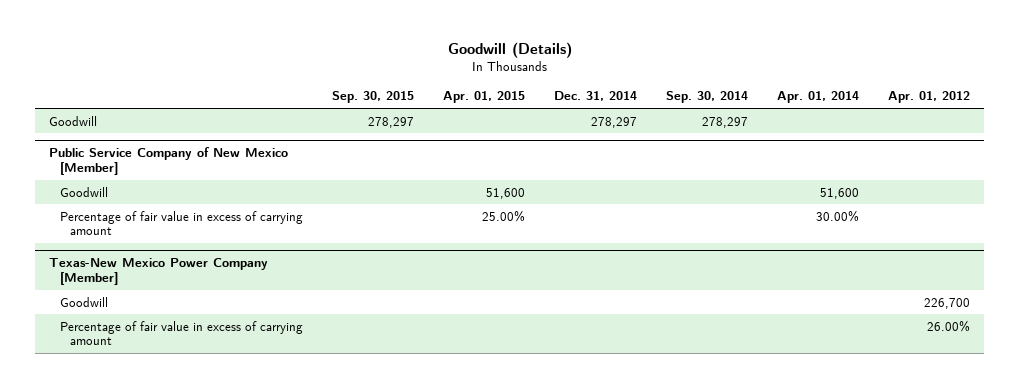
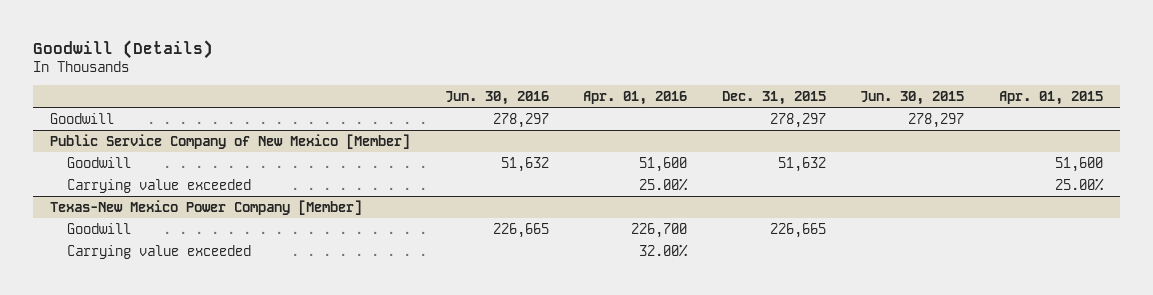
[331,91,414,104] Sep. 30, 2015 -> none
[553,91,637,102] Dec. 31, 2014 -> none
[665,91,748,104] Sep. 30, 2014 -> none
[776,91,859,104] Apr. 01, 2014 -> none
[887,91,970,104] Apr. 01, 2012 -> none
none -> [444,91,549,106] Jun. 30, 2016
none -> [583,91,688,106] Apr. 01, 2016
none -> [721,91,826,106] Dec. 31, 2015
none -> [860,91,965,106] Jun. 30, 2015
[59,210,303,236] Percentage of fair value in excess of carrying amount -> [67,178,252,193] Carrying value exceeded
[59,320,303,346] Percentage of fair value in excess of carrying amount -> [67,244,252,259] Carrying value exceeded

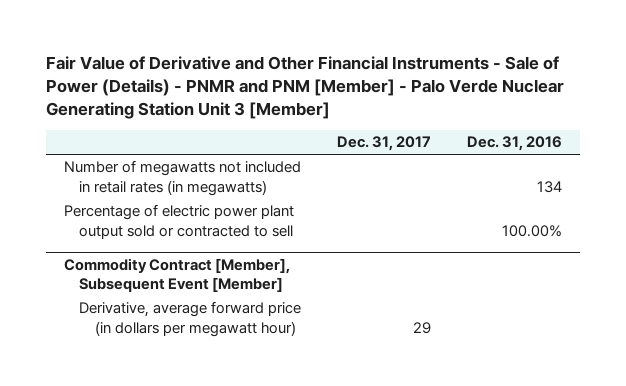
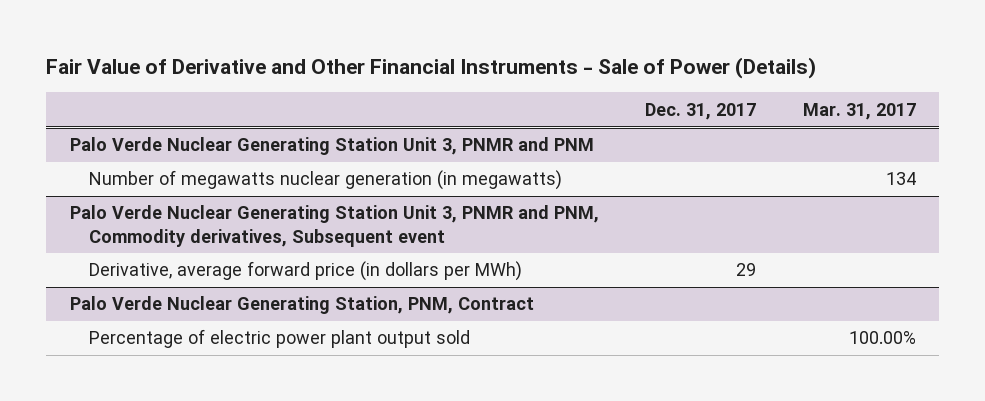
[45,55,564,119] Fair Value of Derivative and Other Financial Instruments - Sale of Power (Details) - PNMR and PNM [Member] - Palo Verde Nuclear Generating Station Unit 3 [Member] -> [46,57,817,80] Fair Value of Derivative and Other Financial Instruments - Sale of Power (Details)
[467,136,563,152] Dec. 31, 2016 -> none
none -> [802,102,916,120] Mar. 31, 2017
[63,160,301,196] Number of megawatts not included in retail rates (in megawatts) -> none
[63,204,294,239] Percentage of electric power plant output sold or contracted to sell -> none
[63,258,290,293] Commodity Contract [Member], Subsequent Event [Member] -> none
[79,301,302,337] Derivative, average forward price (in dollars per megawatt hour) -> none
none -> [69,137,594,156] Palo Verde Nuclear Generating Station Unit 3, PNMR and PNM
none -> [88,170,562,191] Number of megawatts nuclear generation (in megawatts)
none -> [69,205,599,247] Palo Verde Nuclear Generating Station Unit 3, PNMR and PNM, Commodity derivatives, Subsequent event
none -> [88,261,522,282] Derivative, average forward price (in dollars per MWh)
none -> [69,296,534,315] Palo Verde Nuclear Generating Station, PNM, Contract
none -> [88,329,470,349] Percentage of electric power plant output sold

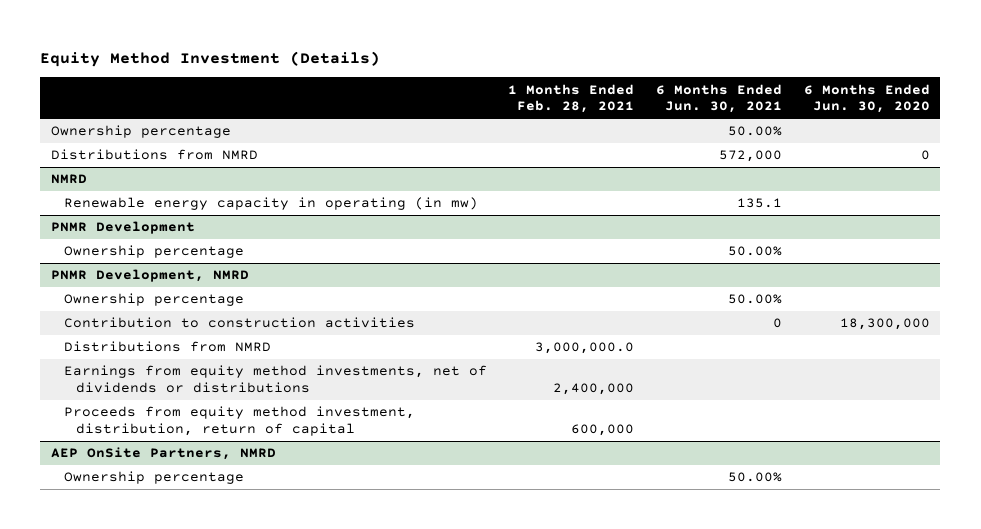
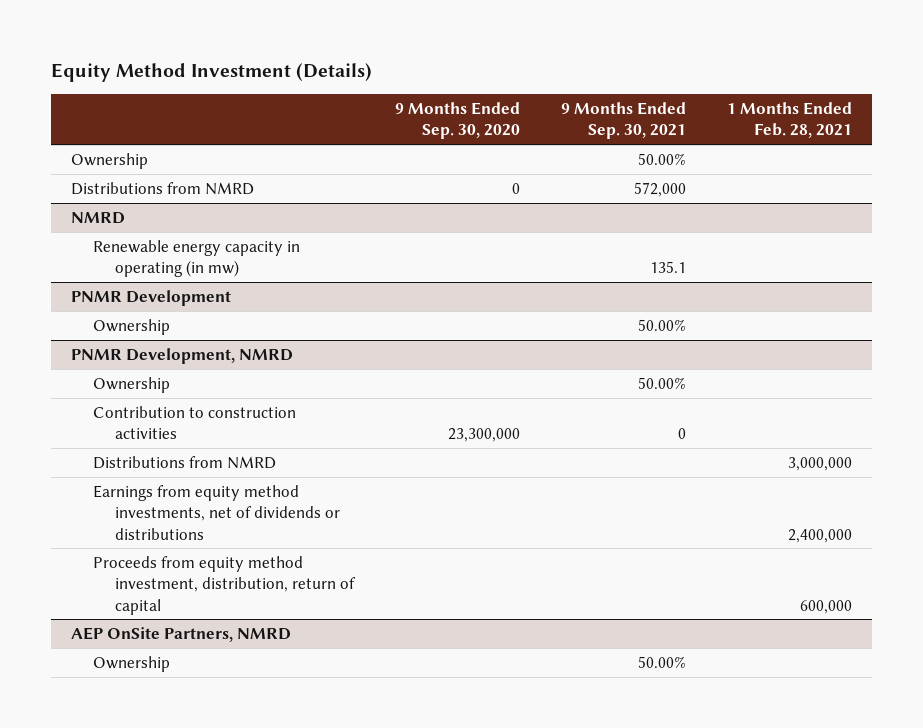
[655,83,782,114] 6 Months Ended Jun. 30, 2021 -> none
[803,83,930,114] 6 Months Ended Jun. 30, 2020 -> none
none -> [395,101,521,140] 9 Months Ended Sep. 30, 2020
none -> [560,101,686,140] 9 Months Ended Sep. 30, 2021
[50,125,231,139] Ownership percentage -> [71,152,149,169] Ownership
[63,245,244,259] Ownership percentage -> [93,318,171,335] Ownership
[63,293,244,307] Ownership percentage -> [93,376,171,393] Ownership
[535,342,635,355] 3,000,000.0 -> [787,456,852,471] 3,000,000
[63,471,244,485] Ownership percentage -> [93,655,171,672] Ownership

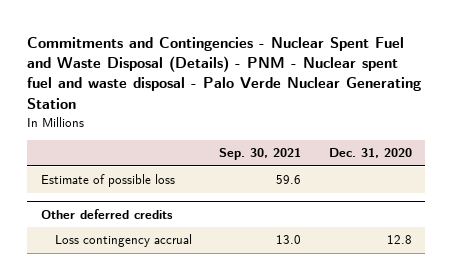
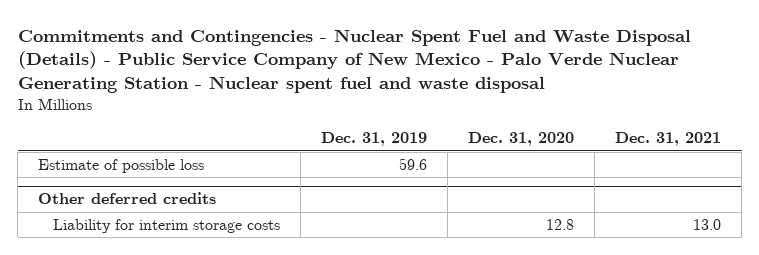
[27,36,422,109] Commitments and Contingencies - Nuclear Spent Fuel and Waste Disposal (Details) - PNM - Nuclear spent fuel and waste disposal - Palo Verde Nuclear Generating Station -> [17,28,691,94] Commitments and Contingencies - Nuclear Spent Fuel and Waste Disposal (Details) - Public Service Company of New Mexico - Palo Verde Nuclear Generating Station - Nuclear spent fuel and waste disposal
[219,148,302,161] Sep. 30, 2021 -> none
none -> [321,132,428,147] Dec. 31, 2019
none -> [615,132,722,147] Dec. 31, 2021
[55,234,193,248] Loss contingency accrual -> [52,218,280,233] Liability for interim storage costs

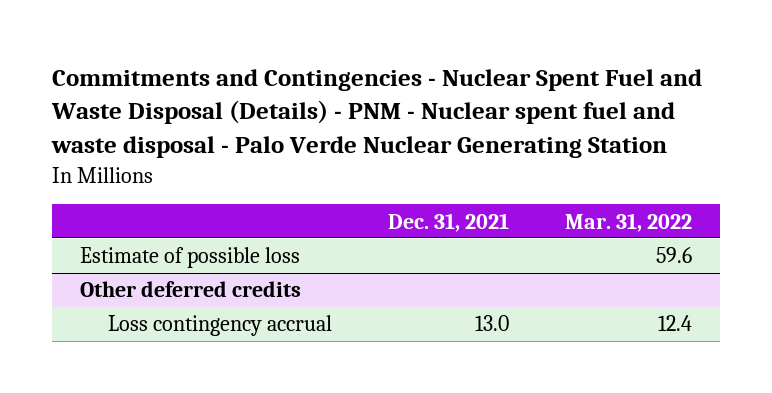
[17,28,691,94] Commitments and Contingencies - Nuclear Spent Fuel and Waste Disposal (Details) - Public Service Company of New Mexico - Palo Verde Nuclear Generating Station - Nuclear spent fuel and waste disposal -> [50,68,702,159] Commitments and Contingencies - Nuclear Spent Fuel and Waste Disposal (Details) - PNM - Nuclear spent fuel and waste disposal - Palo Verde Nuclear Generating Station
[321,132,428,147] Dec. 31, 2019 -> none
[468,132,575,147] Dec. 31, 2020 -> none
none -> [565,212,693,232] Mar. 31, 2022
[52,218,280,233] Liability for interim storage costs -> [108,315,333,337] Loss contingency accrual

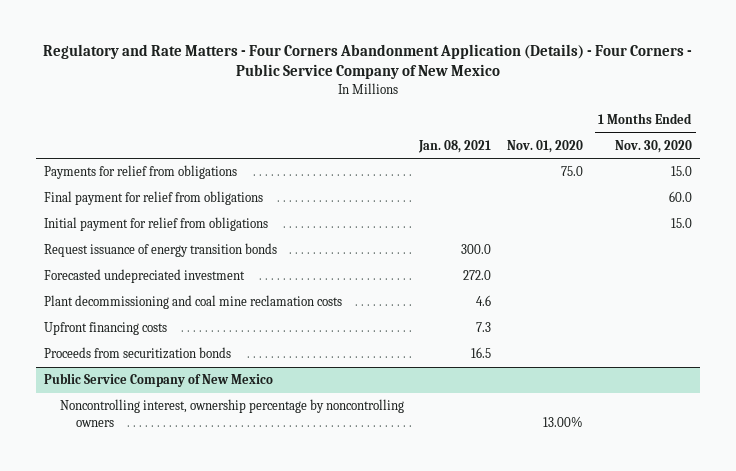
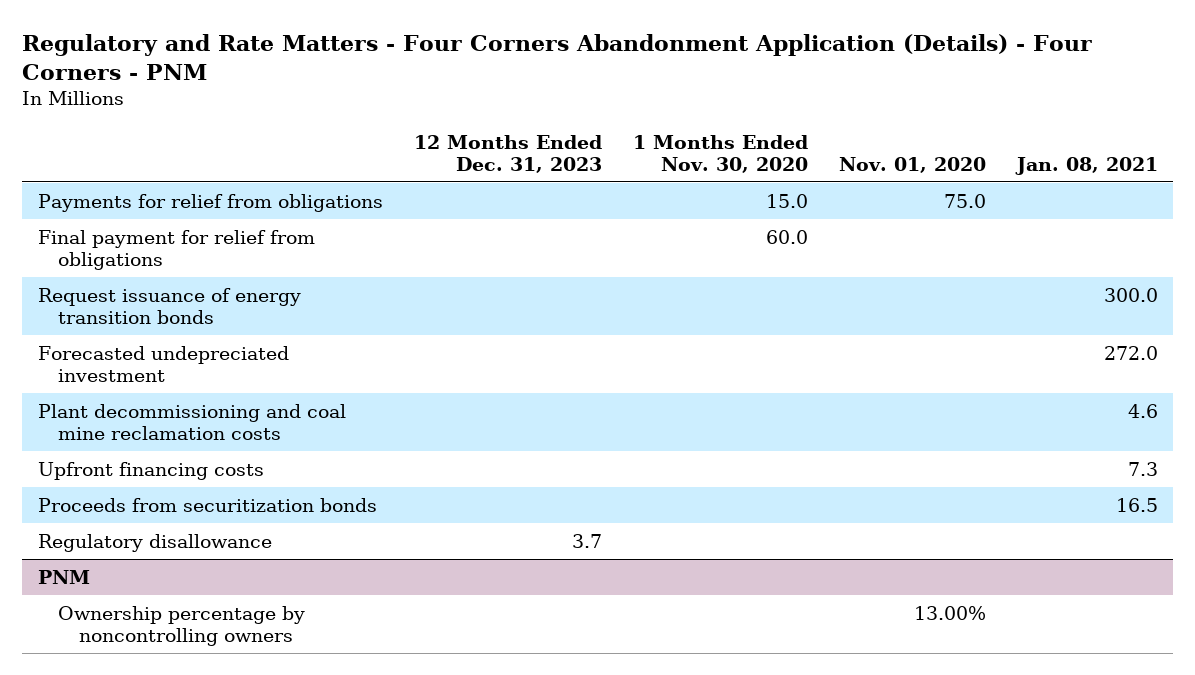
[42,44,692,80] Regulatory and Rate Matters - Four Corners Abandonment Application (Details) - Four Corners - Public Service Company of New Mexico -> [22,34,1093,81] Regulatory and Rate Matters - Four Corners Abandonment Application (Details) - Four Corners - PNM
none -> [413,134,602,173] 12 Months Ended Dec. 31, 2023
[43,217,268,232] Initial payment for relief from obligations -> none
none -> [37,533,272,552] Regulatory disallowance
[43,373,273,388] Public Service Company of New Mexico -> [37,569,90,584] PNM
[59,399,404,427] Noncontrolling interest, ownership percentage by noncontrolling owners -> [58,605,306,646] Ownership percentage by noncontrolling owners

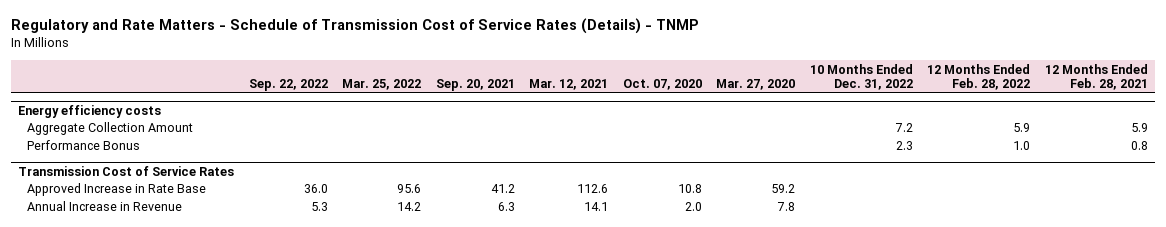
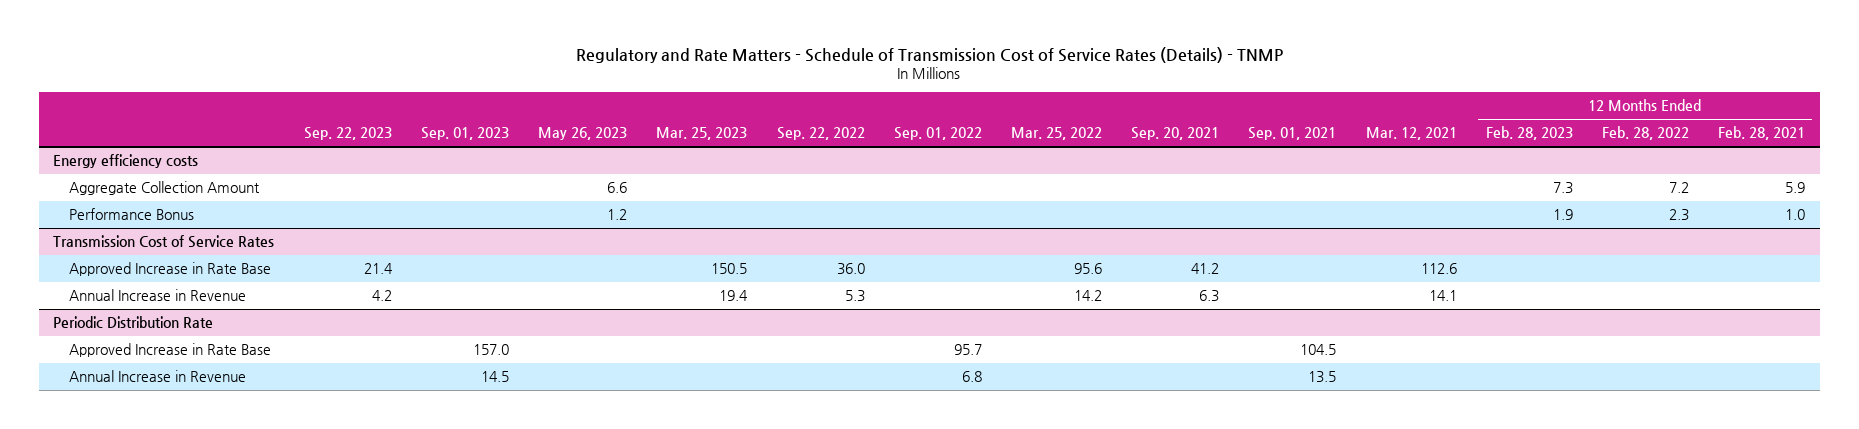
[622,79,702,91] Oct. 07, 2020 -> none
[716,79,796,91] Mar. 27, 2020 -> none
[809,63,913,91] 10 Months Ended Dec. 31, 2022 -> none
none -> [303,127,392,141] Sep. 22, 2023
none -> [420,127,509,141] Sep. 01, 2023
none -> [538,127,628,141] May 26, 2023
none -> [656,127,748,141] Mar. 25, 2023
none -> [893,127,982,141] Sep. 01, 2022
none -> [1248,127,1337,141] Sep. 01, 2021
none -> [1485,126,1573,141] Feb. 28, 2023
[1013,123,1031,133] 5.9 -> [1668,182,1689,194] 7.2
[1013,141,1031,151] 1.0 -> [1668,209,1689,222] 2.3
[1130,141,1148,151] 0.8 -> [1785,209,1806,221] 1.0
none -> [53,316,214,329] Periodic Distribution Rate
none -> [69,343,272,358] Approved Increase in Rate Base
none -> [69,370,247,383] Annual Increase in Revenue

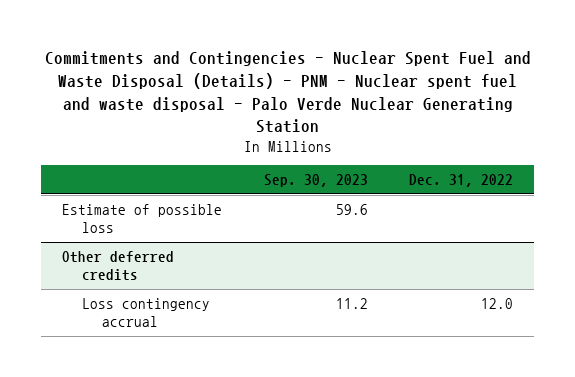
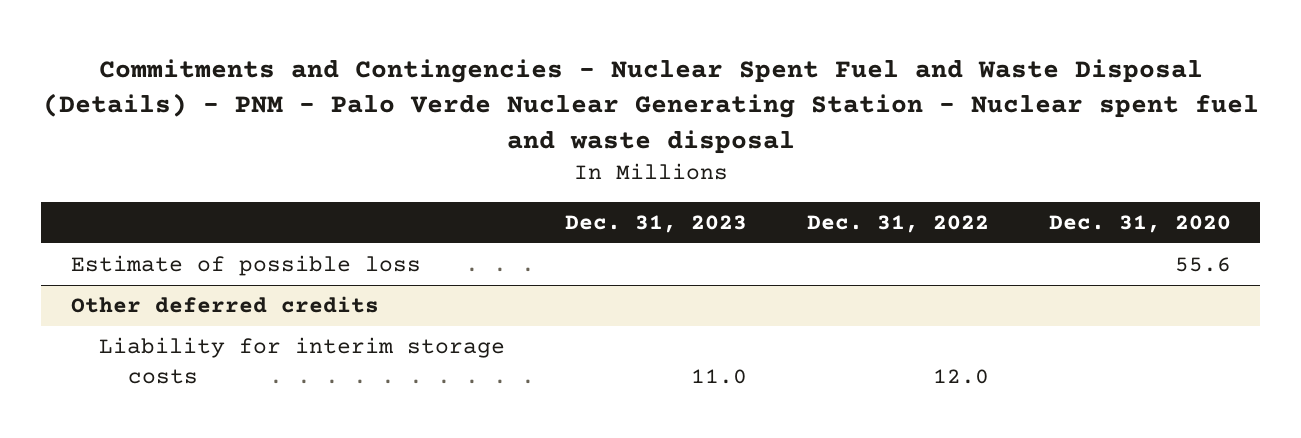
[44,51,531,134] Commitments and Contingencies - Nuclear Spent Fuel and Waste Disposal (Details) - PNM - Nuclear spent fuel and waste disposal - Palo Verde Nuclear Generating Station -> [42,58,1259,154] Commitments and Contingencies - Nuclear Spent Fuel and Waste Disposal (Details) - PNM - Palo Verde Nuclear Generating Station - Nuclear spent fuel and waste disposal
[263,174,368,188] Sep. 30, 2023 -> none
none -> [565,214,748,233] Dec. 31, 2023
none -> [1048,214,1231,233] Dec. 31, 2020
[81,297,210,328] Loss contingency accrual -> [99,337,506,384] Liability for interim storage costs

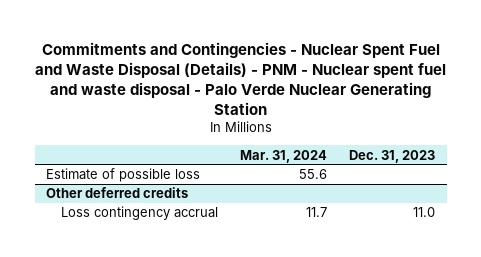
[42,58,1259,154] Commitments and Contingencies - Nuclear Spent Fuel and Waste Disposal (Details) - PNM - Palo Verde Nuclear Generating Station - Nuclear spent fuel and waste disposal -> [34,41,446,115] Commitments and Contingencies - Nuclear Spent Fuel and Waste Disposal (Details) - PNM - Nuclear spent fuel and waste disposal - Palo Verde Nuclear Generating Station
[806,214,989,233] Dec. 31, 2022 -> none
[1048,214,1231,233] Dec. 31, 2020 -> none
none -> [239,149,327,163] Mar. 31, 2024
[99,337,506,384] Liability for interim storage costs -> [60,206,218,221] Loss contingency accrual

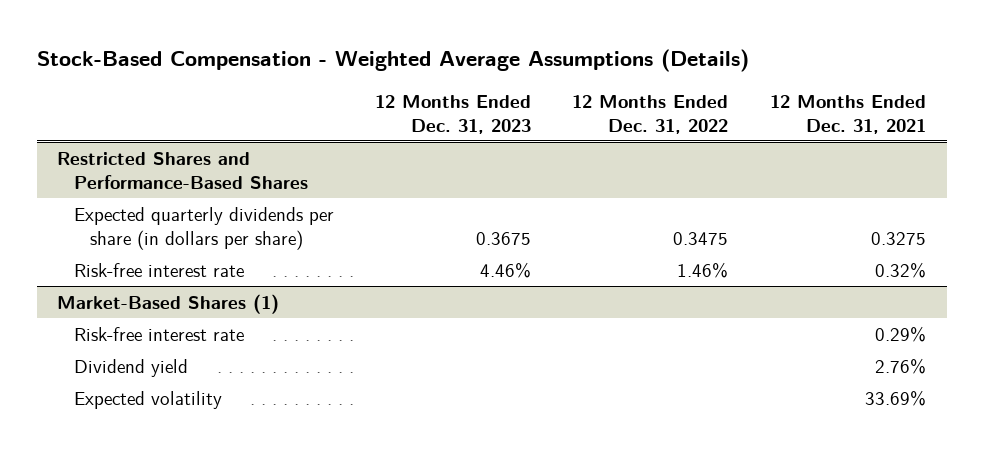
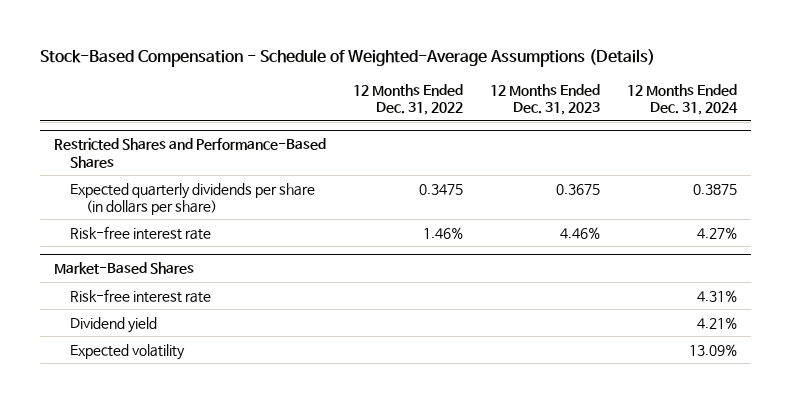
[36,49,749,73] Stock-Based Compensation - Weighted Average Assumptions (Details) -> [40,49,656,68] Stock-Based Compensation - Schedule of Weighted-Average Assumptions (Details)
[769,94,926,134] 12 Months Ended Dec. 31, 2021 -> none
none -> [627,83,739,116] 12 Months Ended Dec. 31, 2024
[57,293,280,314] Market-Based Shares (1) -> [53,262,194,275] Market-Based Shares

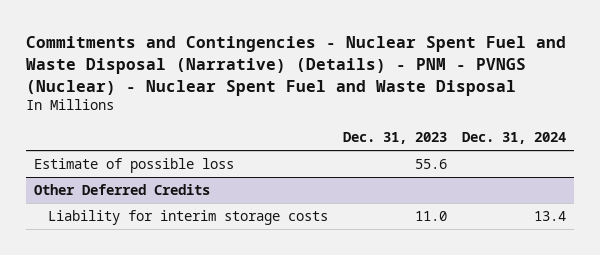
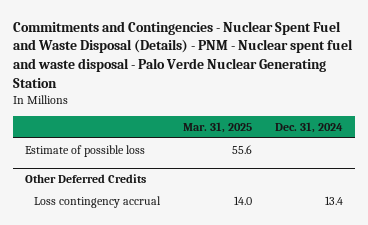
[26,35,567,96] Commitments and Contingencies - Nuclear Spent Fuel and Waste Disposal (Narrative) (Details) - PNM - PVNGS (Nuclear) - Nuclear Spent Fuel and Waste Disposal -> [13,20,354,88] Commitments and Contingencies - Nuclear Spent Fuel and Waste Disposal (Details) - PNM - Nuclear spent fuel and waste disposal - Palo Verde Nuclear Generating Station
[343,132,448,145] Dec. 31, 2023 -> none
none -> [183,121,253,133] Mar. 31, 2025
[47,209,328,225] Liability for interim storage costs -> [34,195,162,208] Loss contingency accrual

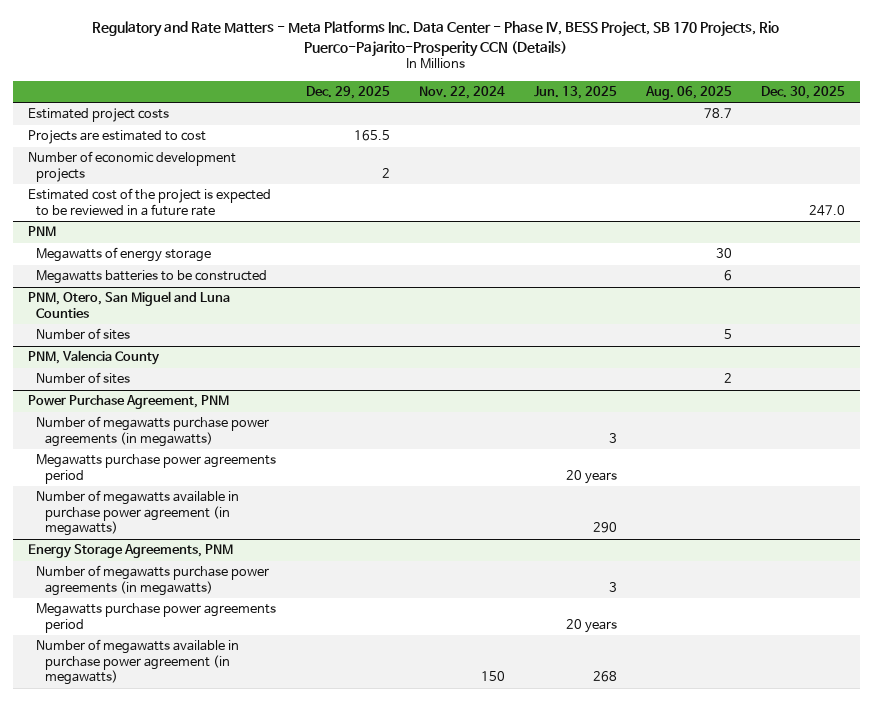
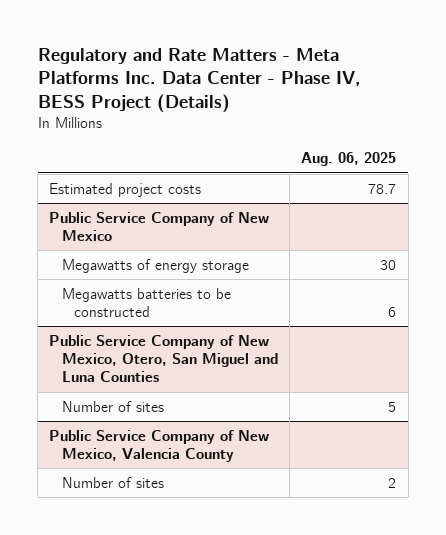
[92,21,780,57] Regulatory and Rate Matters - Meta Platforms Inc. Data Center - Phase IV, BESS Project, SB 170 Projects, Rio Puerco-Pajarito-Prosperity CCN (Details) -> [37,47,361,113] Regulatory and Rate Matters - Meta Platforms Inc. Data Center - Phase IV, BESS Project (Details)
[305,85,390,99] Dec. 29, 2025 -> none
[418,85,505,99] Nov. 22, 2024 -> none
[533,85,617,99] Jun. 13, 2025 -> none
[761,85,846,99] Dec. 30, 2025 -> none
[27,130,206,145] Projects are estimated to cost -> none
[27,151,236,182] Number of economic development projects -> none
[27,188,271,216] Estimated cost of the project is expected to be reviewed in a future rate -> none
[27,226,56,237] PNM -> [49,211,270,242] Public Service Company of New Mexico
[27,291,230,318] PNM, Otero, San Miguel and Luna Counties -> [49,334,278,383] Public Service Company of New Mexico, Otero, San Miguel and Luna Counties
[27,350,160,366] PNM, Valencia County -> [49,429,270,463] Public Service Company of New Mexico, Valencia County
[27,395,229,410] Power Purchase Agreement, PNM -> none
[36,416,270,447] Number of megawatts purchase power agreements (in megawatts) -> none
[36,454,277,484] Megawatts purchase power agreements period -> none
[36,490,240,537] Number of megawatts available in purchase power agreement (in megawatts) -> none
[27,544,233,559] Energy Storage Agreements, PNM -> none
[36,565,270,596] Number of megawatts purchase power agreements (in megawatts) -> none
[36,603,277,633] Megawatts purchase power agreements period -> none
[36,639,240,686] Number of megawatts available in purchase power agreement (in megawatts) -> none

